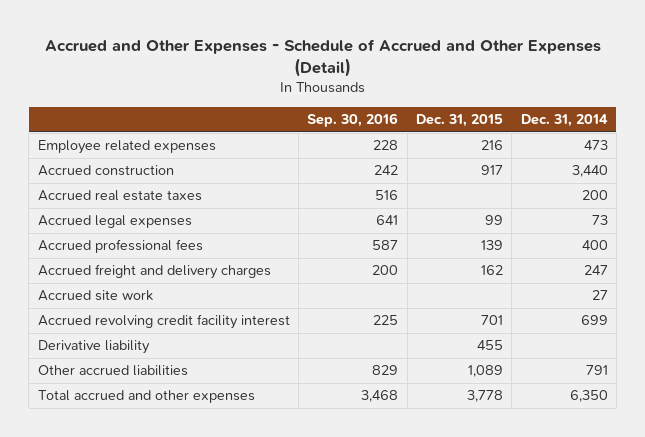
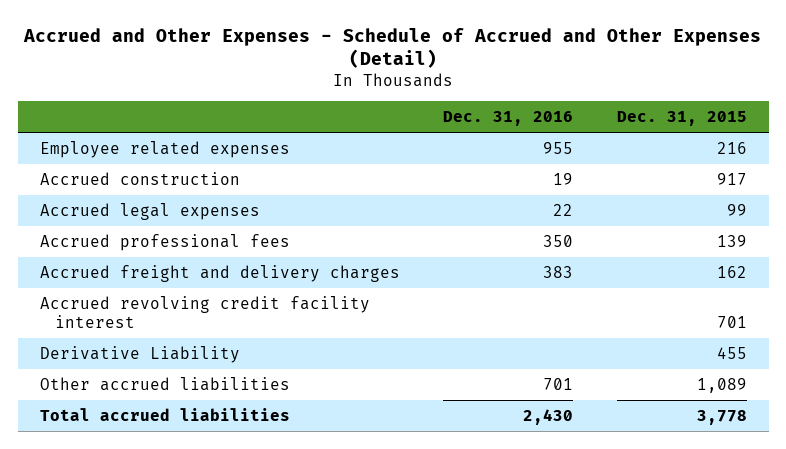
[307,113,399,128] Sep. 30, 2016 -> none
[520,114,608,128] Dec. 31, 2014 -> none
none -> [443,111,574,127] Dec. 31, 2016
[37,190,202,202] Accrued real estate taxes -> none
[37,290,153,302] Accrued site work -> none
[37,340,150,355] Derivative liability -> [39,345,240,363] Derivative Liability
[37,390,255,404] Total accrued and other expenses -> [39,407,290,421] Total accrued liabilities

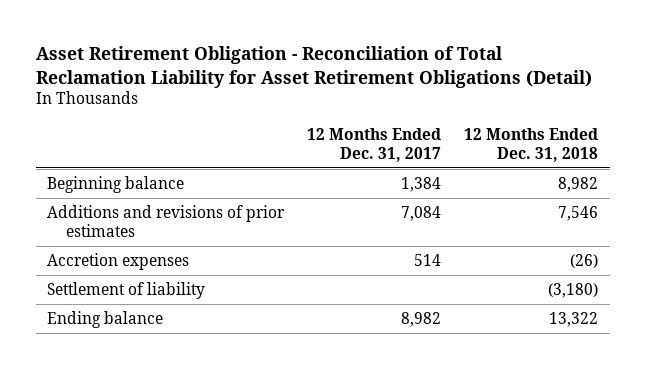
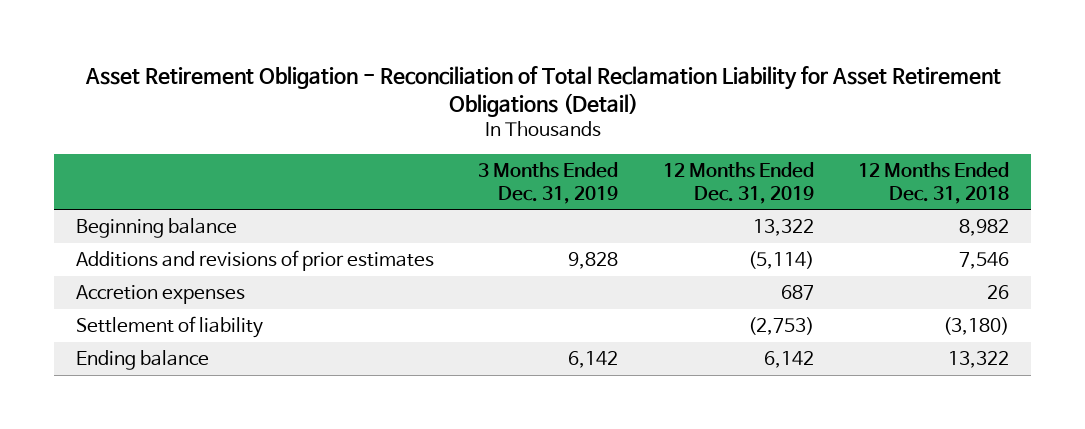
[307,127,442,162] 12 Months Ended Dec. 31, 2017 -> none
none -> [478,161,619,204] 3 Months Ended Dec. 31, 2019
none -> [662,161,814,204] 12 Months Ended Dec. 31, 2019
[570,254,599,269] (26) -> [986,284,1009,299] 26

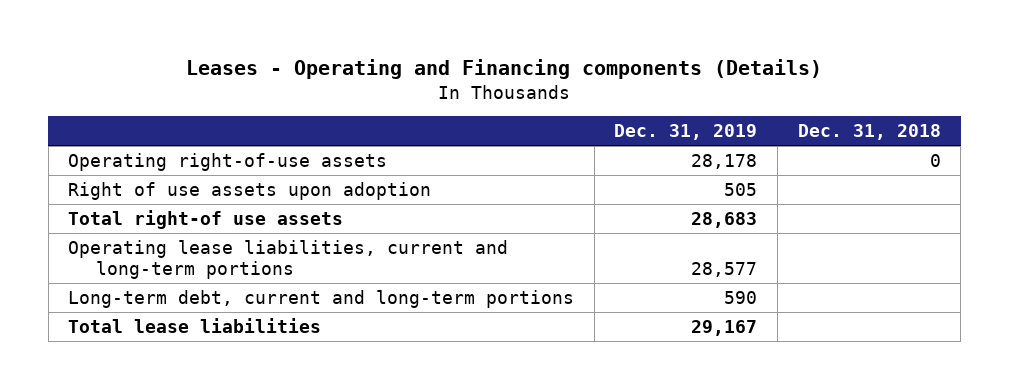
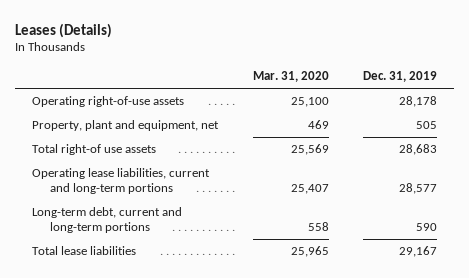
[186,59,823,80] Leases - Operating and Financing components (Details) -> [15,22,113,38] Leases (Details)
[797,123,941,140] Dec. 31, 2018 -> none
none -> [252,71,329,83] Mar. 31, 2020
[68,181,432,200] Right of use assets upon adoption -> [32,120,220,132] Property, plant and equipment, net

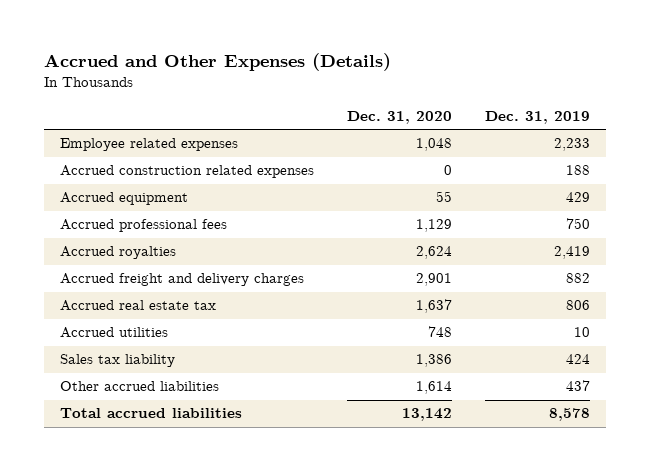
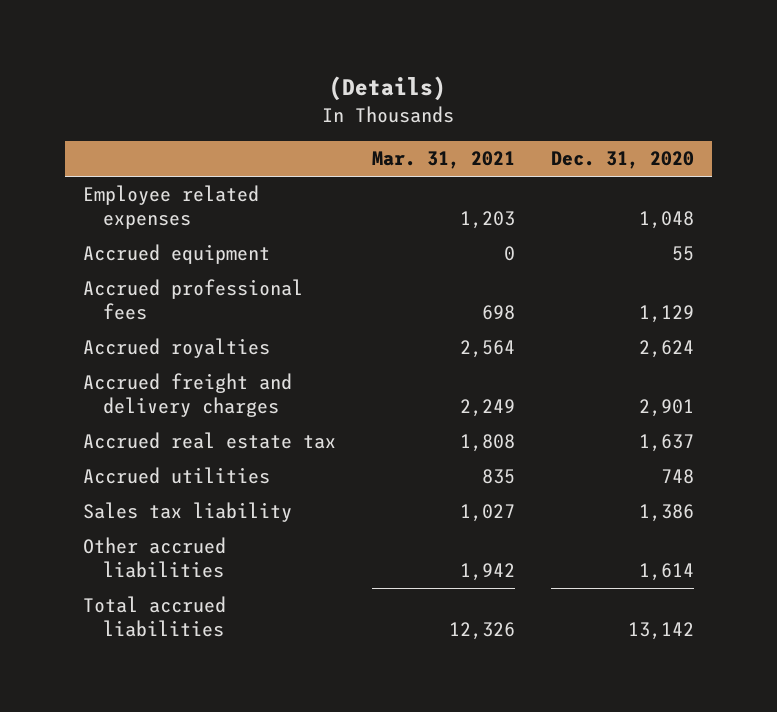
[43,53,391,72] Accrued and Other Expenses (Details) -> [329,76,447,102] (Details)
[485,110,591,124] Dec. 31, 2019 -> none
none -> [371,151,515,170] Mar. 31, 2021
[60,165,315,179] Accrued construction related expenses -> none

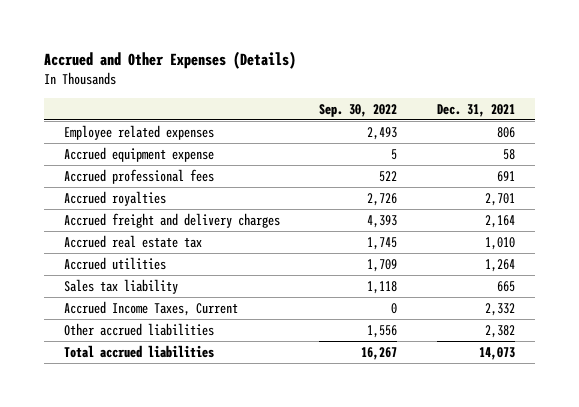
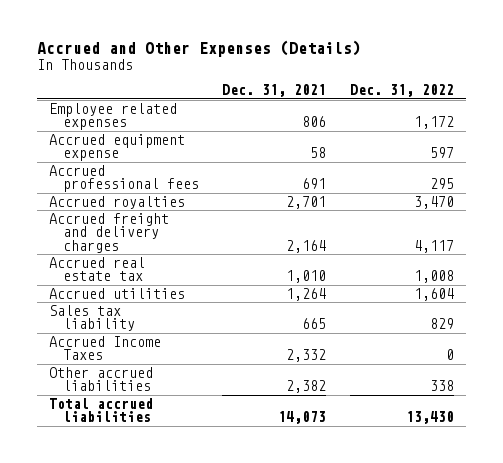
[319,103,398,117] Sep. 30, 2022 -> none
none -> [350,84,455,98] Dec. 31, 2022
[63,300,238,316] Accrued Income Taxes, Current -> [48,335,161,361] Accrued Income Taxes

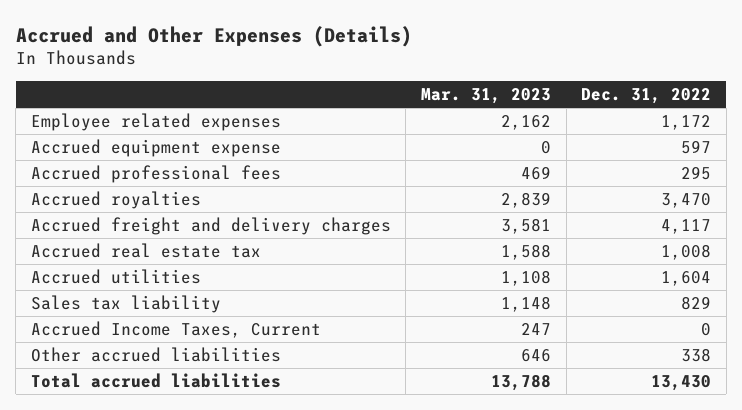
[222,84,327,98] Dec. 31, 2021 -> none
none -> [420,88,551,105] Mar. 31, 2023
[48,335,161,361] Accrued Income Taxes -> [30,320,321,338] Accrued Income Taxes, Current

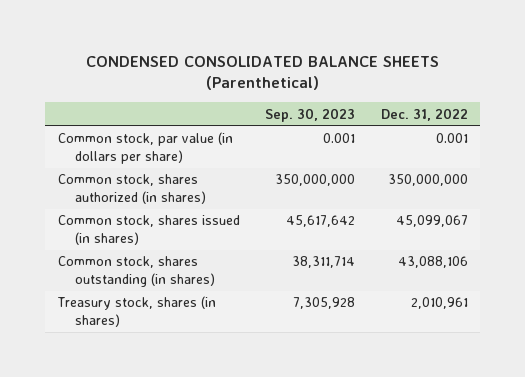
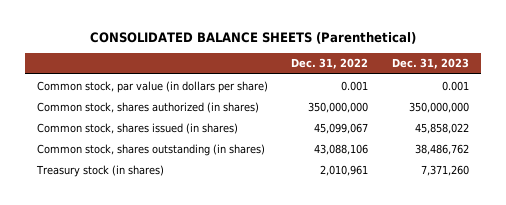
[85,55,439,91] CONDENSED CONSOLIDATED BALANCE SHEETS (Parenthetical) -> [89,31,416,44] CONSOLIDATED BALANCE SHEETS (Parenthetical)
[265,107,356,122] Sep. 30, 2023 -> none
none -> [392,58,470,70] Dec. 31, 2023
[56,296,216,327] Treasury stock, shares (in shares) -> [35,164,164,177] Treasury stock (in shares)

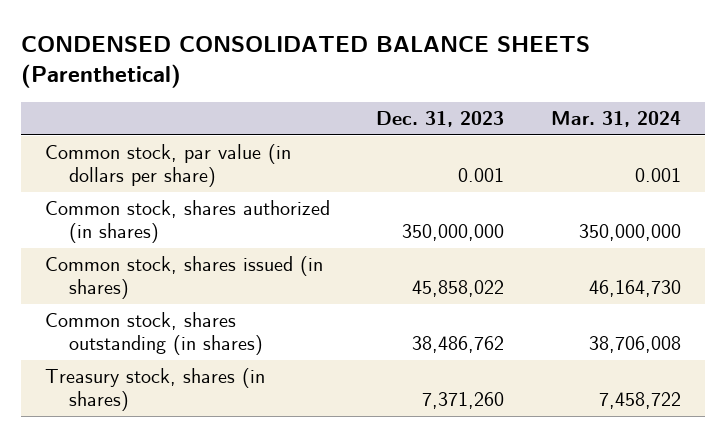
[89,31,416,44] CONSOLIDATED BALANCE SHEETS (Parenthetical) -> [21,35,591,89] CONDENSED CONSOLIDATED BALANCE SHEETS (Parenthetical)
[291,58,369,70] Dec. 31, 2022 -> none
none -> [551,111,682,128] Mar. 31, 2024
[35,164,164,177] Treasury stock (in shares) -> [44,368,265,412] Treasury stock, shares (in shares)

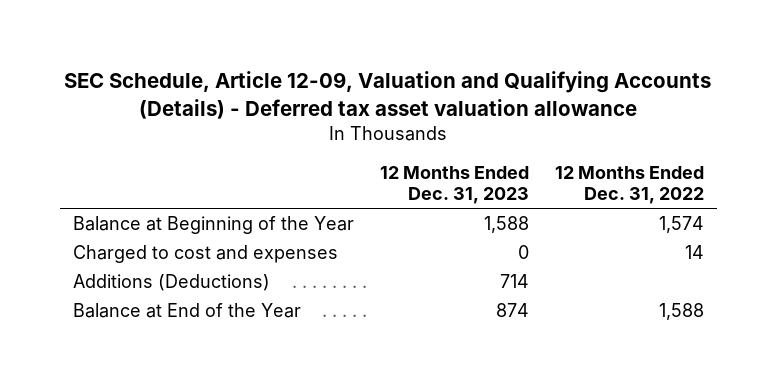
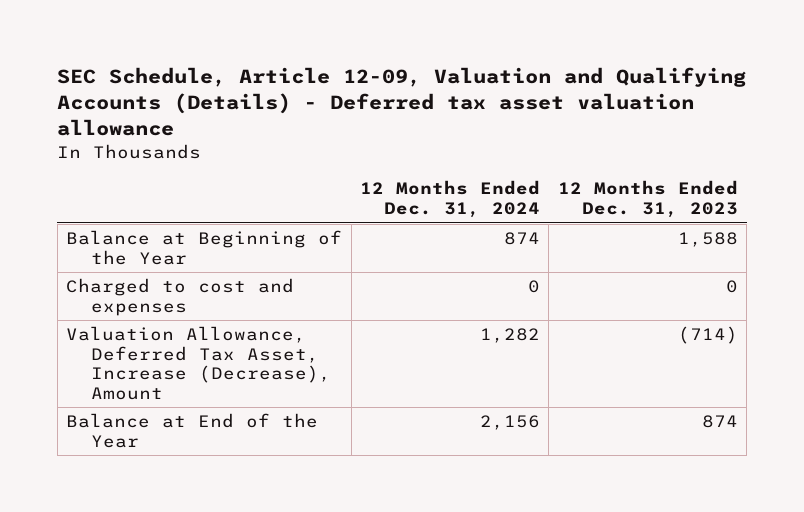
[554,165,704,205] 12 Months Ended Dec. 31, 2022 -> none
none -> [360,180,541,219] 12 Months Ended Dec. 31, 2024
[73,274,271,292] Additions (Deductions) -> none
none -> [66,326,332,400] Valuation Allowance, Deferred Tax Asset, Increase (Decrease), Amount

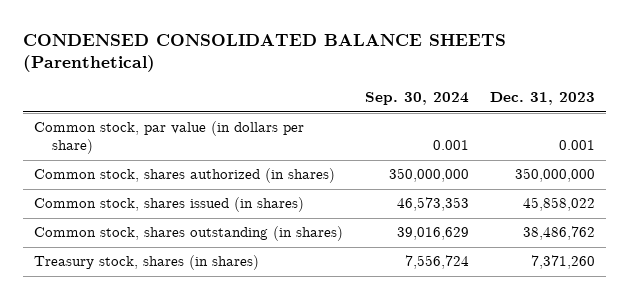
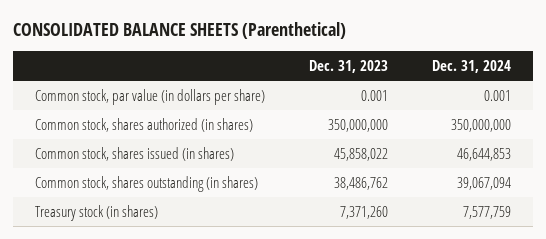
[23,33,507,73] CONDENSED CONSOLIDATED BALANCE SHEETS (Parenthetical) -> [12,22,346,40] CONSOLIDATED BALANCE SHEETS (Parenthetical)
[364,92,469,106] Sep. 30, 2024 -> none
none -> [432,60,512,74] Dec. 31, 2024
[33,255,259,271] Treasury stock, shares (in shares) -> [34,204,158,221] Treasury stock (in shares)

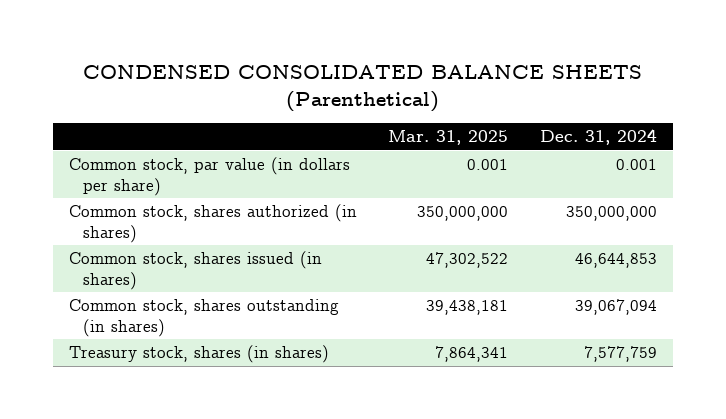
[12,22,346,40] CONSOLIDATED BALANCE SHEETS (Parenthetical) -> [82,65,642,112] CONDENSED CONSOLIDATED BALANCE SHEETS (Parenthetical)
[308,60,388,74] Dec. 31, 2023 -> none
none -> [388,130,509,146] Mar. 31, 2025
[34,204,158,221] Treasury stock (in shares) -> [68,345,329,364] Treasury stock, shares (in shares)

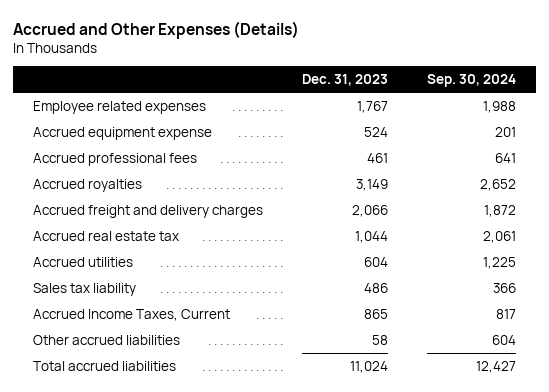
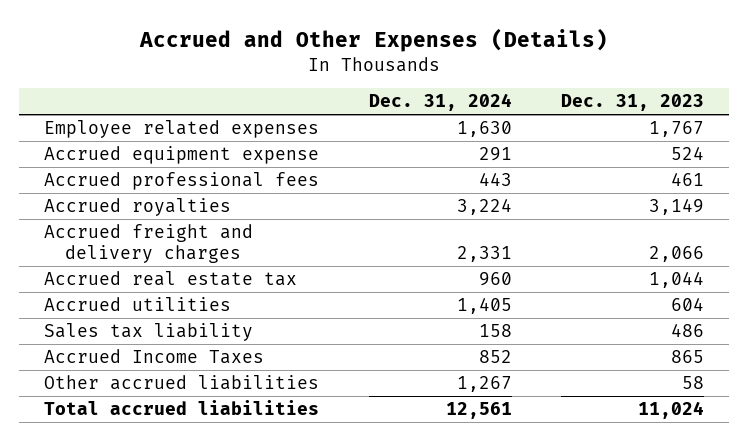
[427,74,517,88] Sep. 30, 2024 -> none
none -> [368,93,512,112] Dec. 31, 2024
[32,308,230,321] Accrued Income Taxes, Current -> [44,349,265,365] Accrued Income Taxes

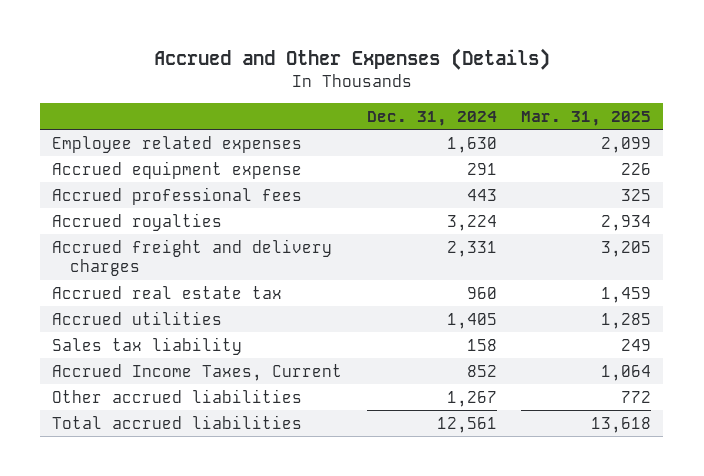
[561,94,705,112] Dec. 31, 2023 -> none
none -> [521,110,652,126] Mar. 31, 2025
[44,349,265,365] Accrued Income Taxes -> [52,363,343,381] Accrued Income Taxes, Current

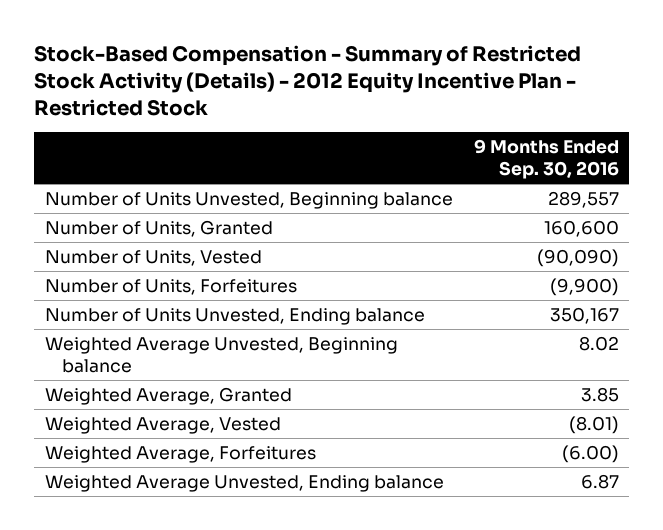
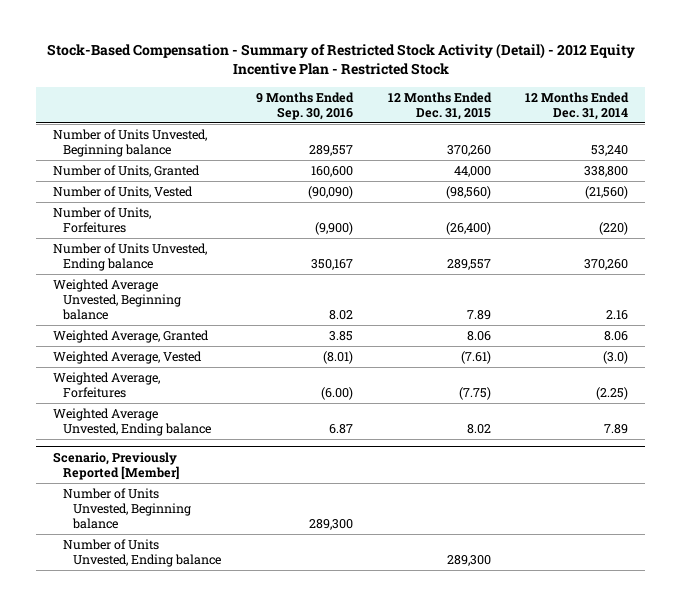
[34,45,582,116] Stock-Based Compensation - Summary of Restricted Stock Activity (Details) - 2012 Equity Incentive Plan - Restricted Stock -> [46,43,635,76] Stock-Based Compensation - Summary of Restricted Stock Activity (Detail) - 2012 Equity Incentive Plan - Restricted Stock
none -> [387,91,492,120] 12 Months Ended Dec. 31, 2015
none -> [525,91,630,120] 12 Months Ended Dec. 31, 2014
none -> [53,451,180,480] Scenario, Previously Reported [Member]
none -> [63,487,192,530] Number of Units Unvested, Beginning balance
none -> [63,538,222,568] Number of Units Unvested, Ending balance

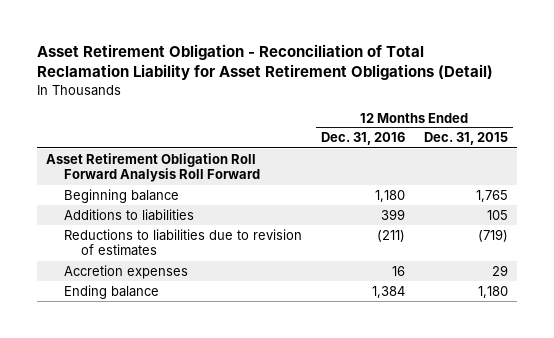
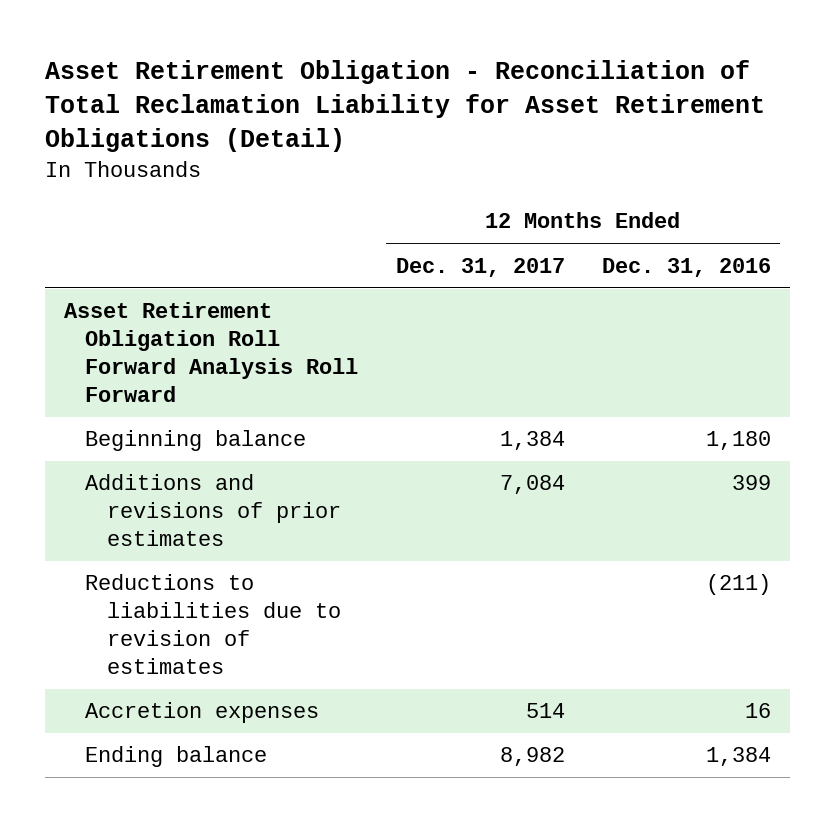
[423,132,508,146] Dec. 31, 2015 -> none
none -> [395,257,565,277] Dec. 31, 2017
[63,208,194,221] Additions to liabilities -> [85,474,341,547] Additions and revisions of prior estimates

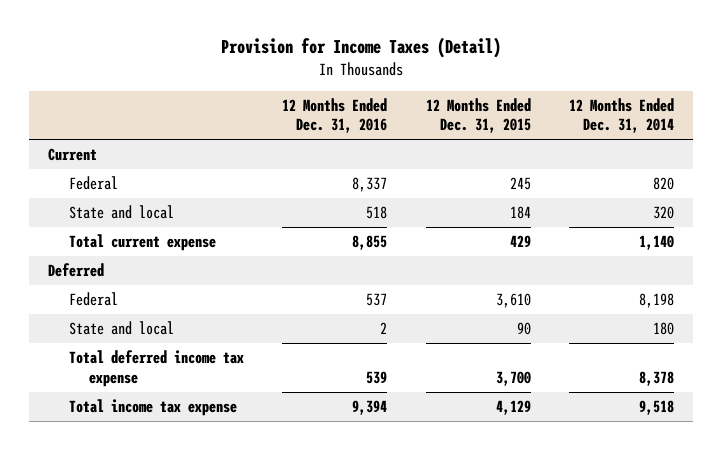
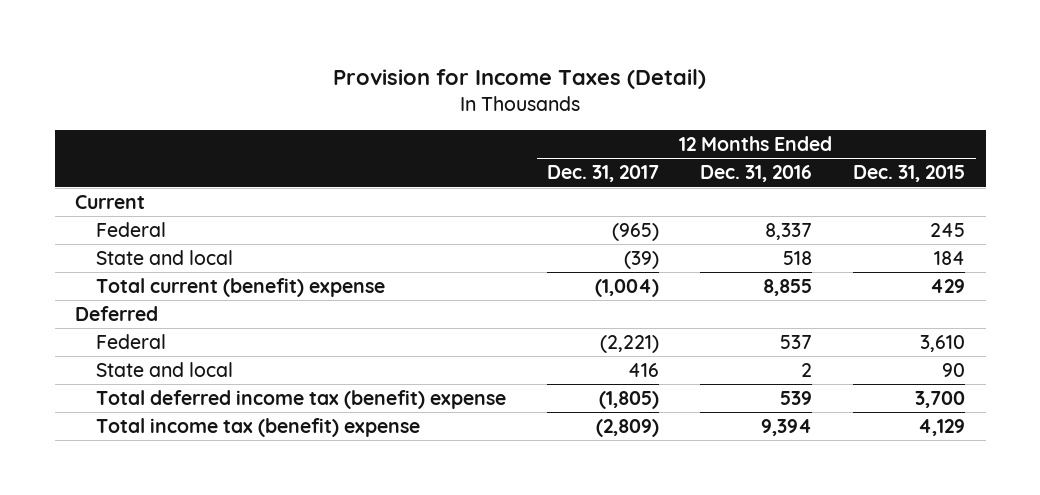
[569,97,675,134] 12 Months Ended Dec. 31, 2014 -> none
none -> [547,165,660,183] Dec. 31, 2017
[68,234,216,252] Total current expense -> [96,278,386,298] Total current (benefit) expense
[68,350,244,387] Total deferred income tax expense -> [96,390,507,410] Total deferred income tax (benefit) expense
[68,399,237,417] Total income tax expense -> [96,418,421,438] Total income tax (benefit) expense

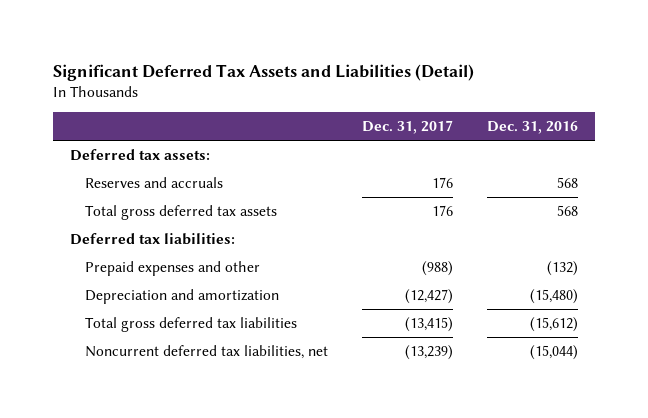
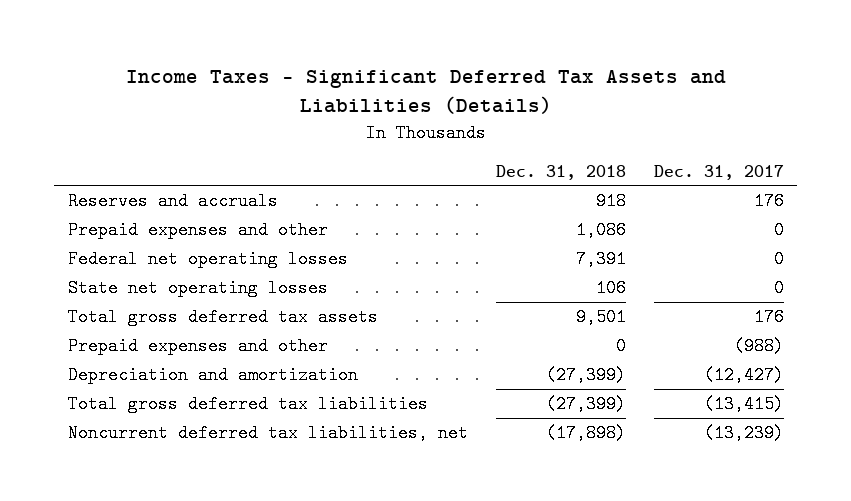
[52,63,474,81] Significant Deferred Tax Assets and Liabilities (Detail) -> [125,70,726,115] Income Taxes - Significant Deferred Tax Assets and Liabilities (Details)
[487,121,579,135] Dec. 31, 2016 -> none
none -> [495,164,626,180] Dec. 31, 2018
[69,148,210,161] Deferred tax assets: -> none
none -> [67,221,328,240] Prepaid expenses and other
none -> [67,250,348,269] Federal net operating losses
none -> [67,279,328,298] State net operating losses
[69,232,235,245] Deferred tax liabilities: -> none

